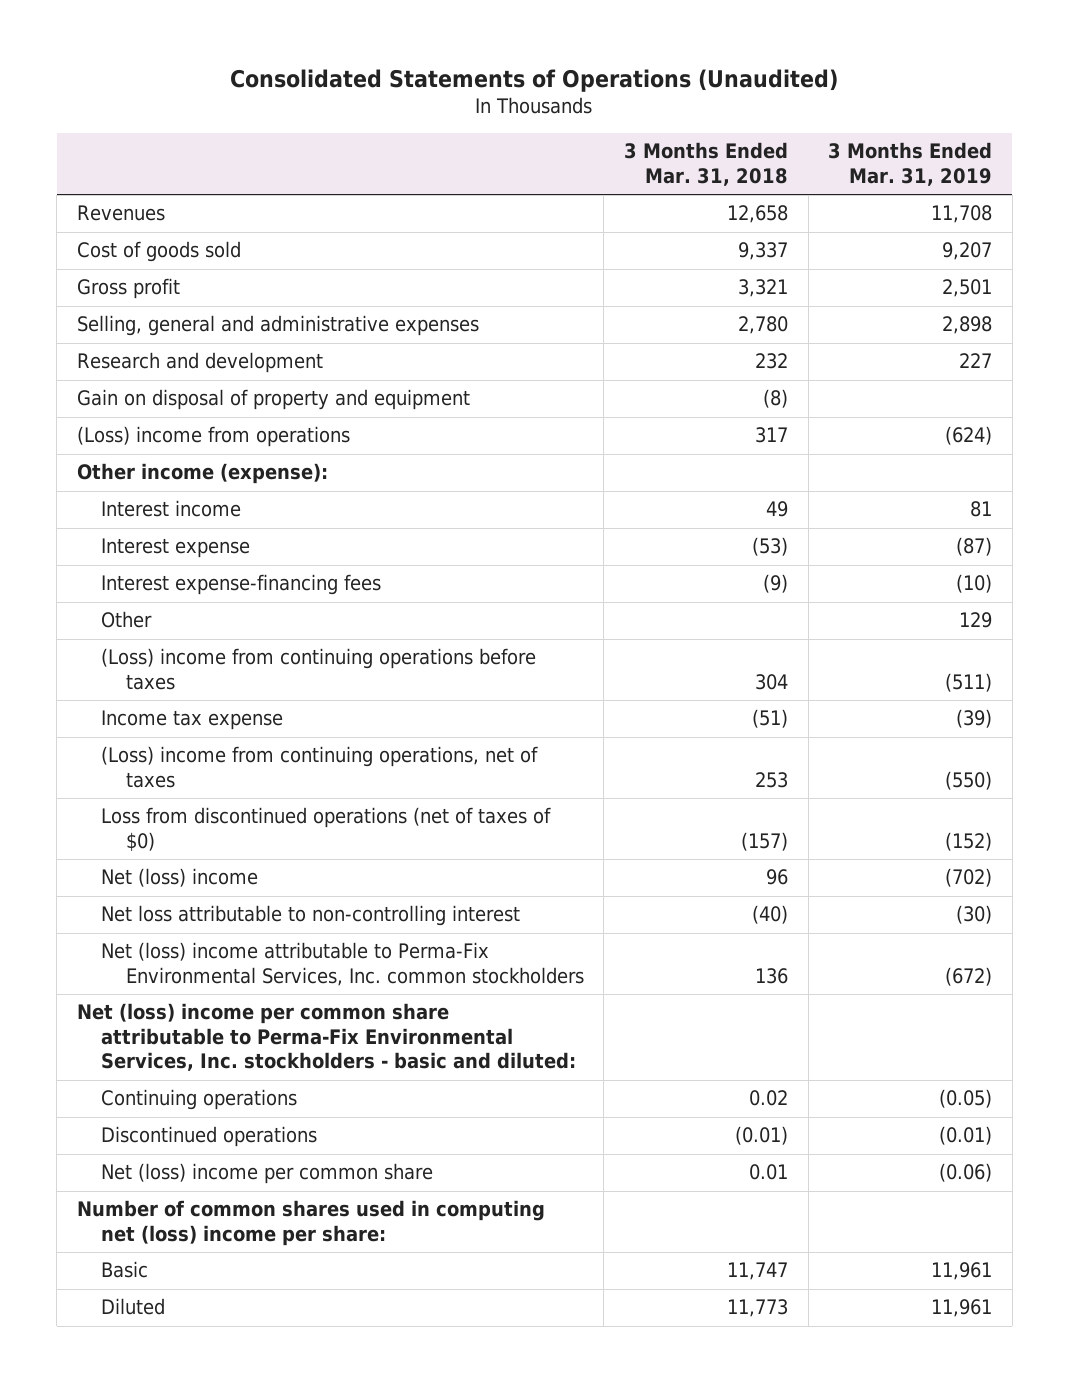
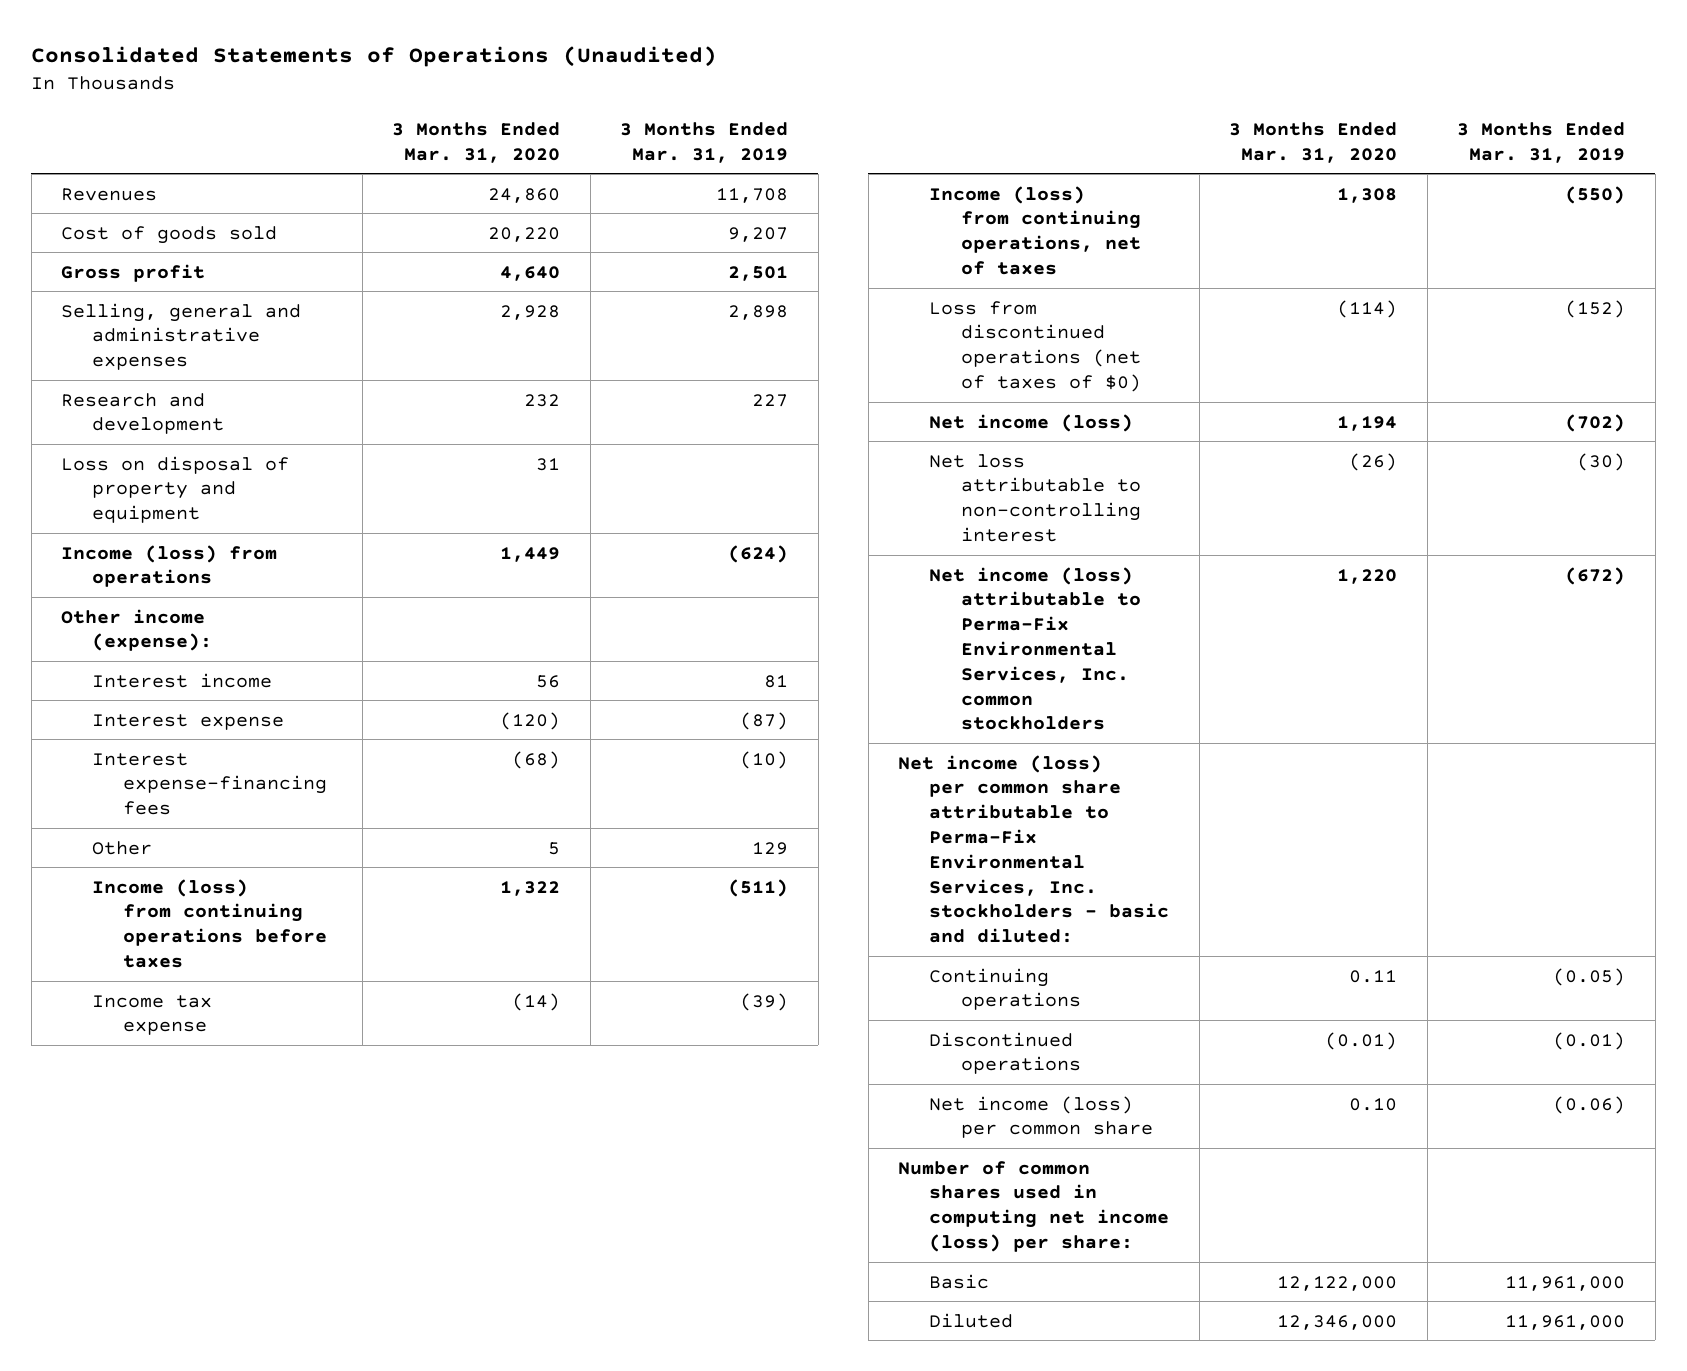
[624,142,789,186] 3 Months Ended Mar. 31, 2018 -> none
none -> [392,121,561,163] 3 Months Ended Mar. 31, 2020
[76,389,470,411] Gain on disposal of property and equipment -> [61,455,290,524] Loss on disposal of property and equipment
[76,426,350,448] (Loss) income from operations -> [61,544,278,588] Income (loss) from operations
[101,648,537,690] (Loss) income from continuing operations before taxes -> [92,878,328,968] Income (loss) from continuing operations before taxes
[101,746,539,788] (Loss) income from continuing operations, net of taxes -> [929,185,1141,275] Income (loss) from continuing operations, net of taxes
[101,868,259,888] Net (loss) income -> [929,413,1134,432] Net income (loss)
[101,942,584,986] Net (loss) income attributable to Perma-Fix Environmental Services, Inc. common stockholders -> [929,566,1141,731] Net income (loss) attributable to Perma-Fix Environmental Services, Inc. common stockholders
[76,1003,577,1072] Net (loss) income per common share attributable to Perma-Fix Environmental Services, Inc. stockholders - basic and diluted: -> [898,754,1170,944] Net income (loss) per common share attributable to Perma-Fix Environmental Services, Inc. stockholders - basic and diluted:
[101,1163,434,1185] Net (loss) income per common share -> [929,1095,1153,1139] Net income (loss) per common share
[76,1200,545,1246] Number of common shares used in computing net (loss) income per share: -> [898,1160,1170,1252] Number of common shares used in computing net income (loss) per share:
[931,1262,993,1281] 11,961 -> [1505,1275,1626,1291] 11,961,000
[931,1299,993,1318] 11,961 -> [1505,1314,1626,1330] 11,961,000

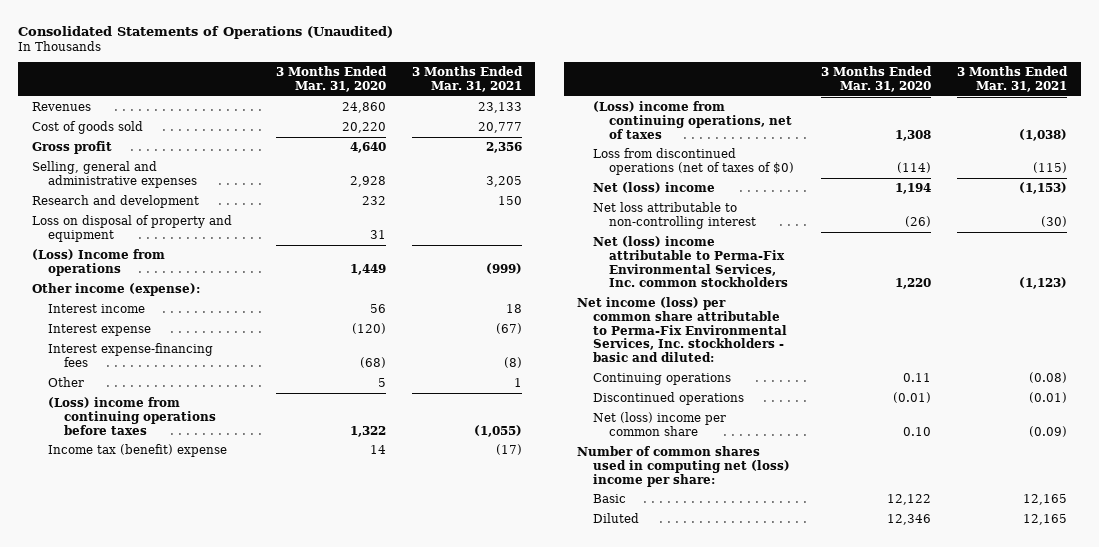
[620,121,789,163] 3 Months Ended Mar. 31, 2019 -> none
none -> [412,66,524,93] 3 Months Ended Mar. 31, 2021
[61,544,278,588] Income (loss) from operations -> [31,249,165,276] (Loss) Income from operations
[92,878,328,968] Income (loss) from continuing operations before taxes -> [47,397,216,435] (Loss) income from continuing operations before taxes
[92,994,213,1036] Income tax expense -> [47,444,227,458] Income tax (benefit) expense
[512,992,561,1011] (14) -> [369,445,386,455] 14
[929,185,1141,275] Income (loss) from continuing operations, net of taxes -> [593,101,793,139] (Loss) income from continuing operations, net of taxes
[929,413,1134,432] Net income (loss) -> [593,182,716,194] Net (loss) income
[929,566,1141,731] Net income (loss) attributable to Perma-Fix Environmental Services, Inc. common stockholders -> [593,236,789,288] Net (loss) income attributable to Perma-Fix Environmental Services, Inc. common stockholders
[929,1095,1153,1139] Net income (loss) per common share -> [593,412,727,436] Net (loss) income per common share
[898,1160,1170,1252] Number of common shares used in computing net income (loss) per share: -> [576,446,791,487] Number of common shares used in computing net (loss) income per share:
[1277,1275,1398,1291] 12,122,000 -> [886,494,931,506] 12,122
[1277,1314,1398,1330] 12,346,000 -> [886,514,931,526] 12,346

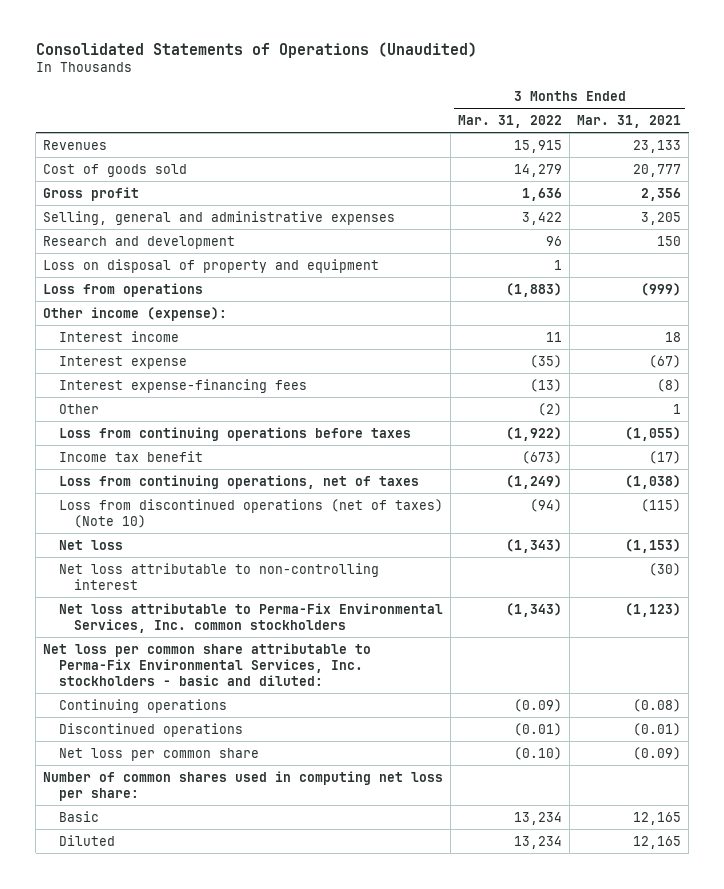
[275,66,387,93] 3 Months Ended Mar. 31, 2020 -> none
none -> [458,115,563,129] Mar. 31, 2022
[31,249,165,276] (Loss) Income from operations -> [43,282,204,297] Loss from operations
[47,397,216,435] (Loss) income from continuing operations before taxes -> [58,426,411,441] Loss from continuing operations before taxes
[47,444,227,458] Income tax (benefit) expense -> [58,450,203,462] Income tax benefit
[593,101,793,139] (Loss) income from continuing operations, net of taxes -> [58,474,419,489] Loss from continuing operations, net of taxes
[593,148,795,175] Loss from discontinued operations (net of taxes of $0) -> [58,498,443,528] Loss from discontinued operations (net of taxes) (Note 10)
[593,182,716,194] Net (loss) income -> [58,539,123,550] Net loss
[593,236,789,288] Net (loss) income attributable to Perma-Fix Environmental Services, Inc. common stockholders -> [58,602,443,633] Net loss attributable to Perma-Fix Environmental Services, Inc. common stockholders
[576,297,788,363] Net income (loss) per common share attributable to Perma-Fix Environmental Services, Inc. stockholders - basic and diluted: -> [43,642,372,687] Net loss per common share attributable to Perma-Fix Environmental Services, Inc. stockholders - basic and diluted:
[593,412,727,436] Net (loss) income per common share -> [58,747,259,761] Net loss per common share
[576,446,791,487] Number of common shares used in computing net (loss) income per share: -> [43,770,444,801] Number of common shares used in computing net loss per share:

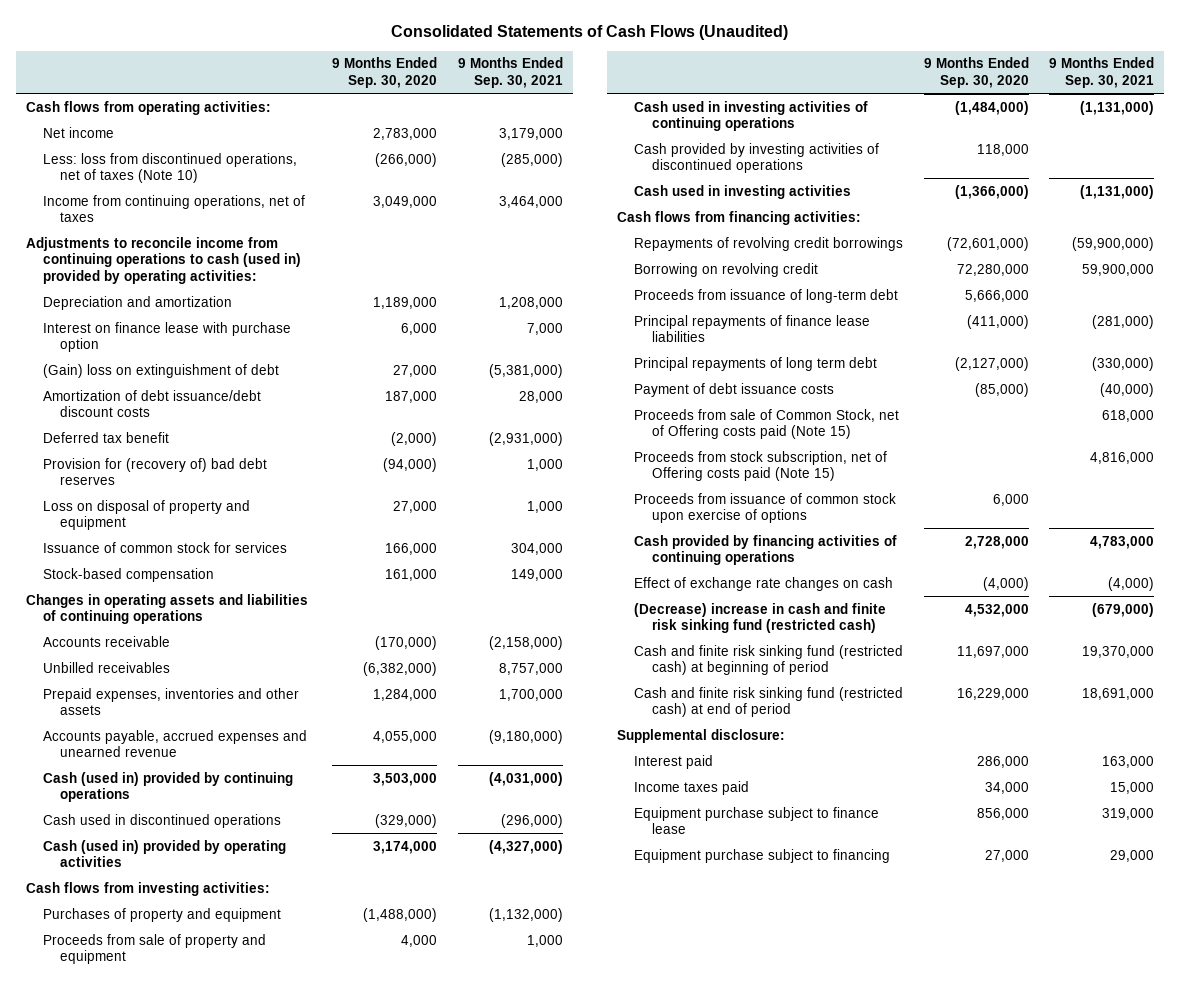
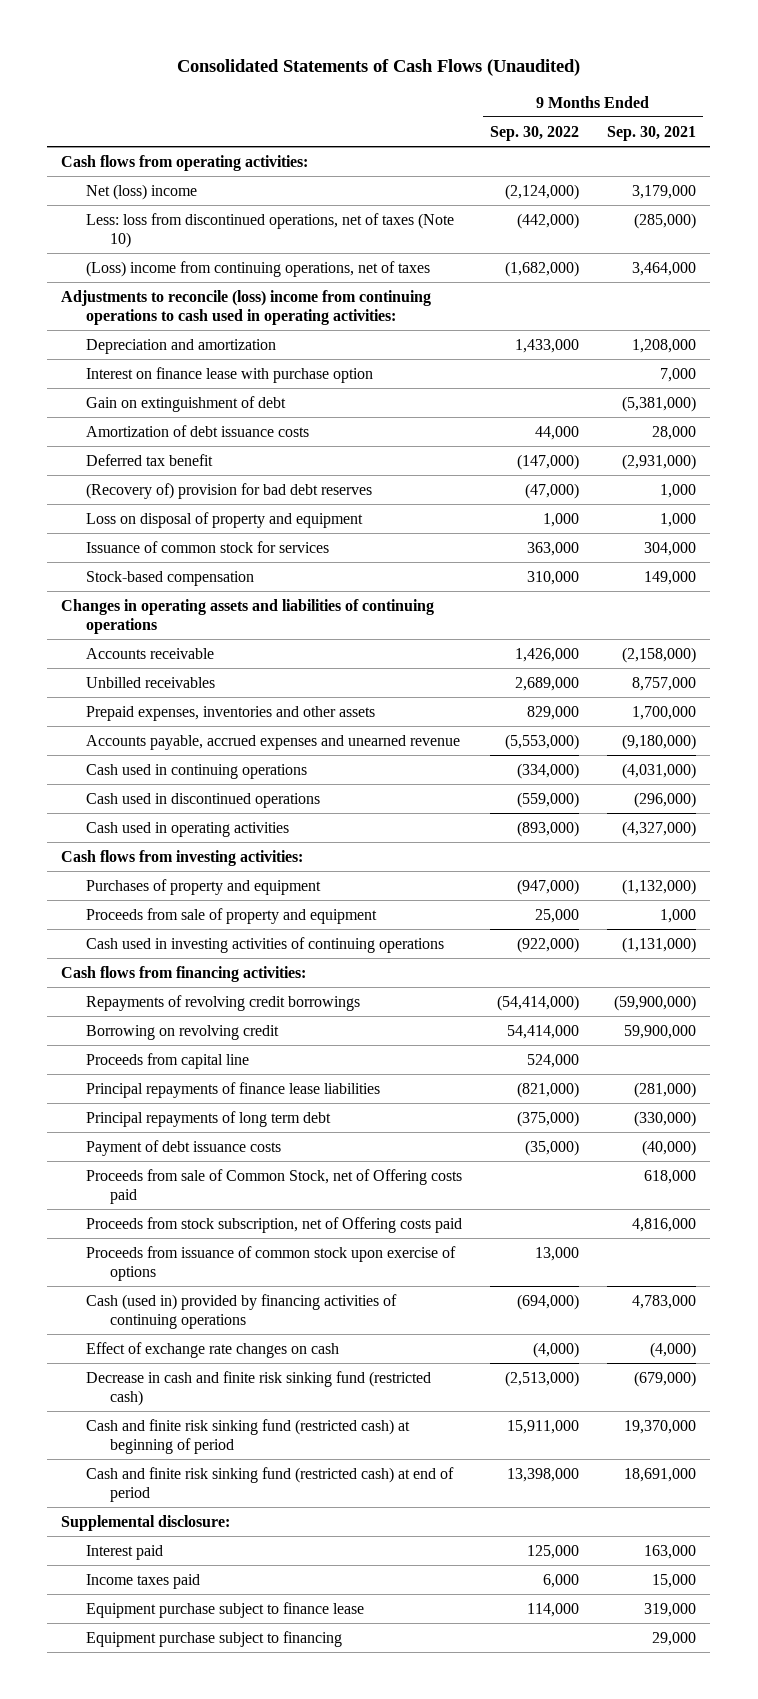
[332,57,438,89] 9 Months Ended Sep. 30, 2020 -> none
none -> [489,125,579,141] Sep. 30, 2022
[43,126,115,138] Net income -> [85,183,197,200] Net (loss) income
[43,194,306,223] Income from continuing operations, net of taxes -> [85,260,430,277] (Loss) income from continuing operations, net of taxes
[25,236,302,284] Adjustments to reconcile income from continuing operations to cash (used in) provided by operating activities: -> [61,289,432,325] Adjustments to reconcile (loss) income from continuing operations to cash used in operating activities:
[43,363,280,378] (Gain) loss on extinguishment of debt -> [85,395,286,412] Gain on extinguishment of debt
[43,389,262,418] Amortization of debt issuance/debt discount costs -> [85,424,309,437] Amortization of debt issuance costs
[43,457,268,486] Provision for (recovery of) bad debt reserves -> [85,482,372,499] (Recovery of) provision for bad debt reserves
[43,771,294,803] Cash (used in) provided by continuing operations -> [85,763,307,779] Cash used in continuing operations
[43,839,287,868] Cash (used in) provided by operating activities -> [85,821,289,837] Cash used in operating activities
[634,142,880,174] Cash provided by investing activities of discontinued operations -> none
[634,184,852,199] Cash used in investing activities -> none
[634,288,899,303] Proceeds from issuance of long-term debt -> [85,1052,249,1069] Proceeds from capital line
[634,408,900,440] Proceeds from sale of Common Stock, net of Offering costs paid (Note 15) -> [85,1168,462,1204] Proceeds from sale of Common Stock, net of Offering costs paid
[634,450,888,482] Proceeds from stock subscription, net of Offering costs paid (Note 15) -> [85,1216,462,1233] Proceeds from stock subscription, net of Offering costs paid
[634,534,898,566] Cash provided by financing activities of continuing operations -> [85,1293,397,1329] Cash (used in) provided by financing activities of continuing operations
[634,602,887,634] (Decrease) increase in cash and finite risk sinking fund (restricted cash) -> [85,1370,431,1406] Decrease in cash and finite risk sinking fund (restricted cash)

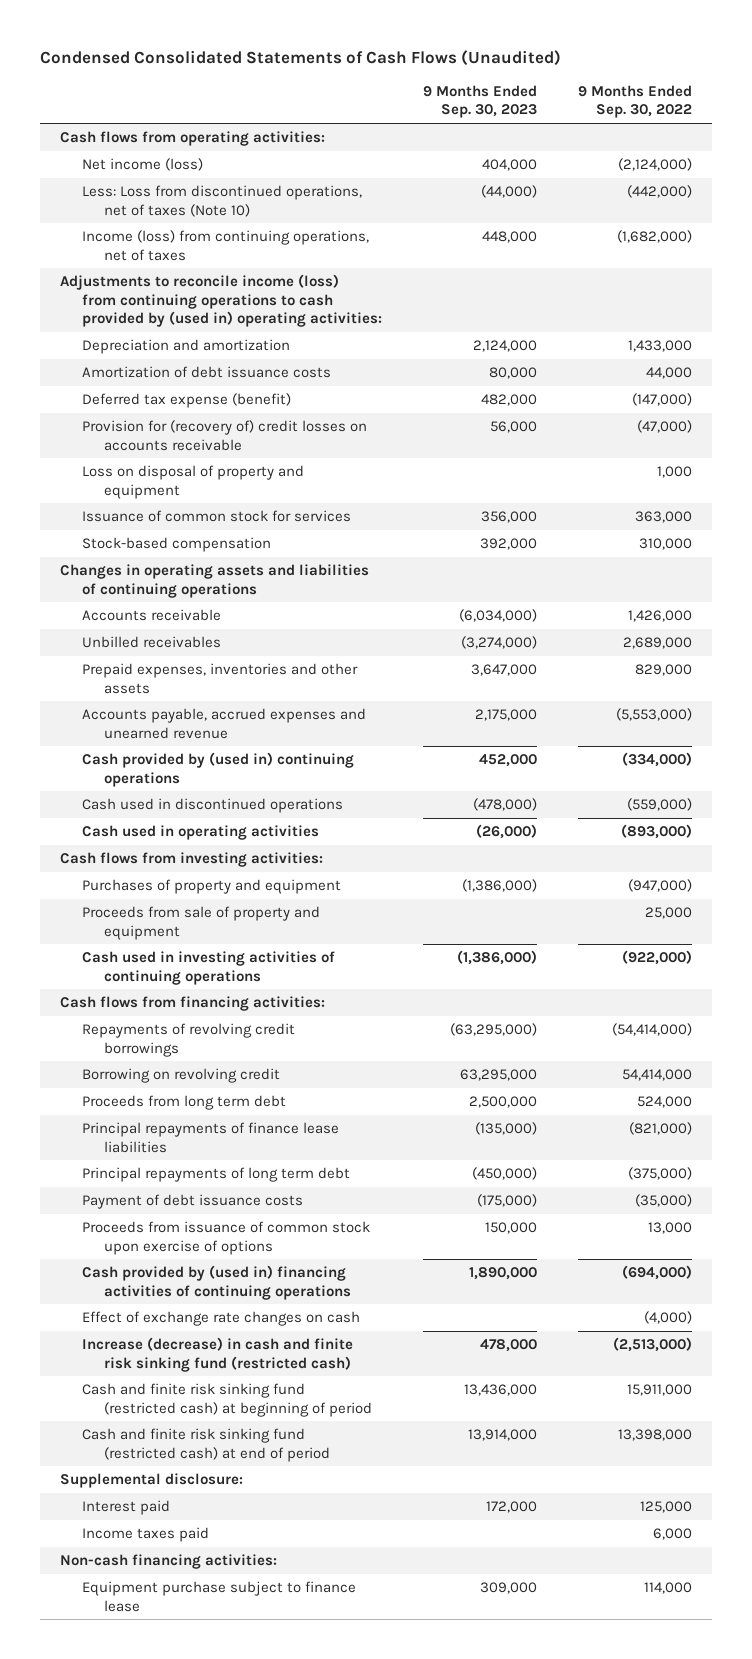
[176,58,580,76] Consolidated Statements of Cash Flows (Unaudited) -> [40,50,562,67] Condensed Consolidated Statements of Cash Flows (Unaudited)
[607,125,697,141] Sep. 30, 2021 -> none
none -> [423,84,538,119] 9 Months Ended Sep. 30, 2023
[85,183,197,200] Net (loss) income -> [82,158,204,172] Net income (loss)
[85,212,454,248] Less: loss from discontinued operations, net of taxes (Note 10) -> [82,185,363,217] Less: Loss from discontinued operations, net of taxes (Note 10)
[85,260,430,277] (Loss) income from continuing operations, net of taxes -> [82,230,370,261] Income (loss) from continuing operations, net of taxes
[61,289,432,325] Adjustments to reconcile (loss) income from continuing operations to cash used in operating activities: -> [60,274,383,328] Adjustments to reconcile income (loss) from continuing operations to cash provided by (used in) operating activities:
[85,366,373,383] Interest on finance lease with purchase option -> none
[85,395,286,412] Gain on extinguishment of debt -> none
[85,482,372,499] (Recovery of) provision for bad debt reserves -> none
[85,453,213,466] Deferred tax benefit -> [82,393,292,409] Deferred tax expense (benefit)
none -> [82,420,368,451] Provision for (recovery of) credit losses on accounts receivable
[85,763,307,779] Cash used in continuing operations -> [82,752,355,787] Cash provided by (used in) continuing operations
[85,1052,249,1069] Proceeds from capital line -> [82,1095,287,1111] Proceeds from long term debt
[85,1168,462,1204] Proceeds from sale of Common Stock, net of Offering costs paid -> none
[85,1216,462,1233] Proceeds from stock subscription, net of Offering costs paid -> none
[85,1293,397,1329] Cash (used in) provided by financing activities of continuing operations -> [82,1265,352,1300] Cash provided by (used in) financing activities of continuing operations
[85,1370,431,1406] Decrease in cash and finite risk sinking fund (restricted cash) -> [82,1337,354,1372] Increase (decrease) in cash and finite risk sinking fund (restricted cash)
none -> [60,1554,278,1570] Non-cash financing activities:
[85,1630,342,1647] Equipment purchase subject to financing -> none

